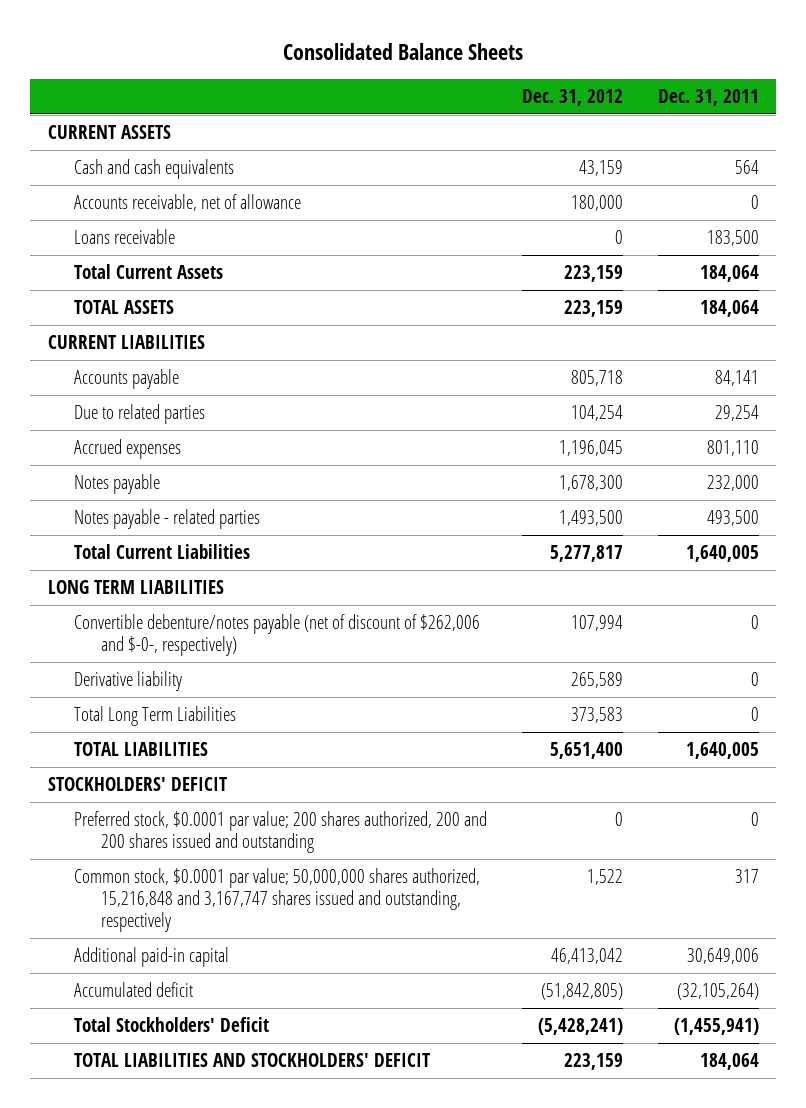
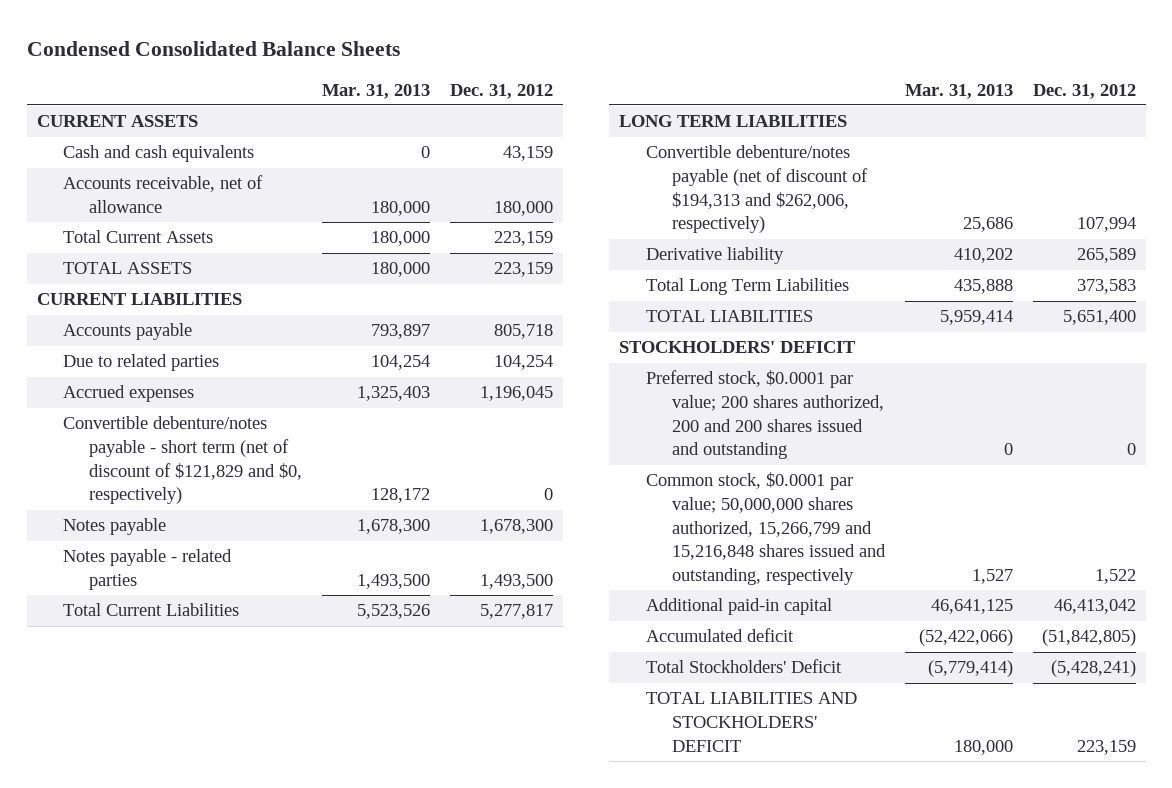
[283,42,524,60] Consolidated Balance Sheets -> [26,40,400,56] Condensed Consolidated Balance Sheets
[657,88,759,106] Dec. 31, 2011 -> none
none -> [321,83,430,99] Mar. 31, 2013
[74,229,176,245] Loans receivable -> none
none -> [62,416,303,505] Convertible debenture/notes payable - short term (net of discount of $121,829 and $0, respectively)
[74,614,481,657] Convertible debenture/notes payable (net of discount of $262,006 and $-0-, respectively) -> [645,145,868,234] Convertible debenture/notes payable (net of discount of $194,313 and $262,006, respectively)
[74,868,481,933] Common stock, $0.0001 par value; 50,000,000 shares authorized, 15,216,848 and 3,167,747 shares issued and outstanding, respectively -> [645,472,886,586] Common stock, $0.0001 par value; 50,000,000 shares authorized, 15,266,799 and 15,216,848 shares issued and outstanding, respectively

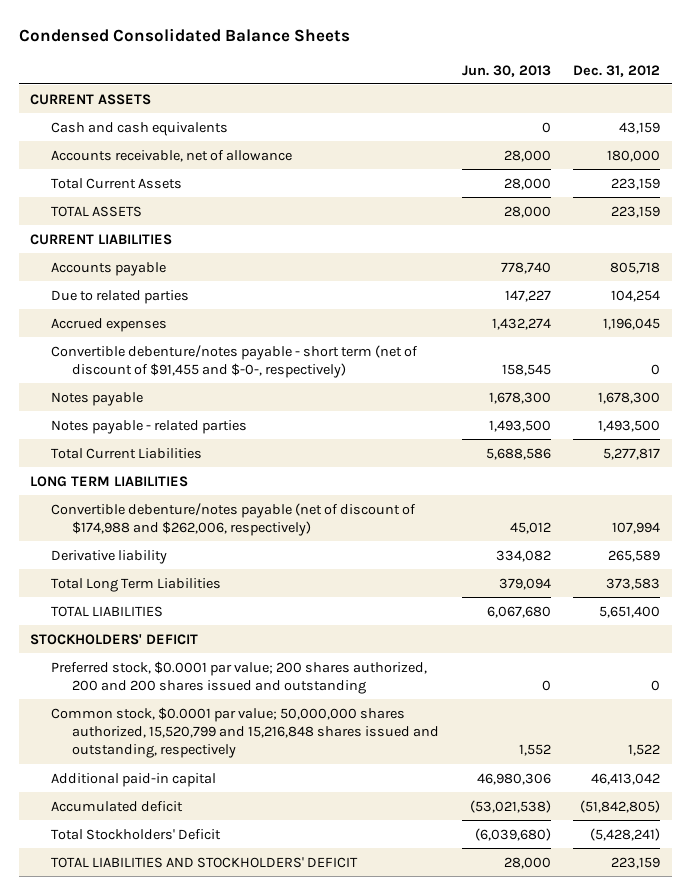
[321,83,430,99] Mar. 31, 2013 -> none
none -> [461,64,551,77] Jun. 30, 2013
[62,416,303,505] Convertible debenture/notes payable - short term (net of discount of $121,829 and $0, respectively) -> [50,344,418,378] Convertible debenture/notes payable - short term (net of discount of $91,455 and $-0-, respectively)
[645,145,868,234] Convertible debenture/notes payable (net of discount of $194,313 and $262,006, respectively) -> [50,502,416,536] Convertible debenture/notes payable (net of discount of $174,988 and $262,006, respectively)
[645,472,886,586] Common stock, $0.0001 par value; 50,000,000 shares authorized, 15,266,799 and 15,216,848 shares issued and outstanding, respectively -> [50,706,440,759] Common stock, $0.0001 par value; 50,000,000 shares authorized, 15,520,799 and 15,216,848 shares issued and outstanding, respectively

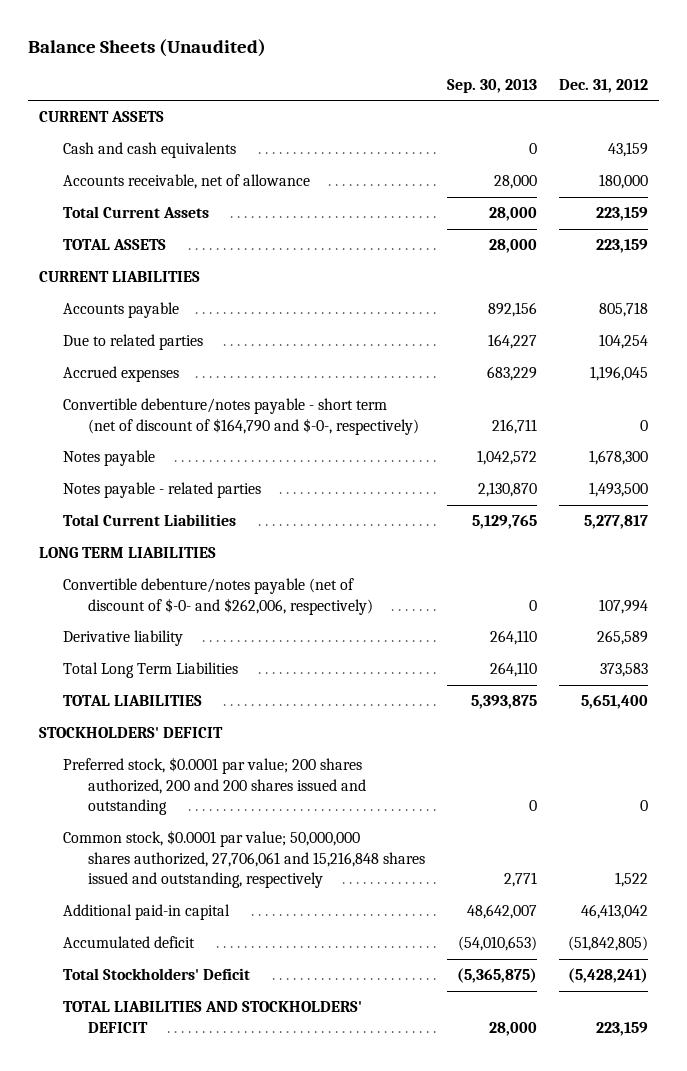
[18,28,350,43] Condensed Consolidated Balance Sheets -> [27,38,266,57] Balance Sheets (Unaudited)
[461,64,551,77] Jun. 30, 2013 -> none
none -> [446,78,537,93] Sep. 30, 2013
[50,344,418,378] Convertible debenture/notes payable - short term (net of discount of $91,455 and $-0-, respectively) -> [63,398,419,435] Convertible debenture/notes payable - short term (net of discount of $164,790 and $-0-, respectively)
[50,502,416,536] Convertible debenture/notes payable (net of discount of $174,988 and $262,006, respectively) -> [63,578,373,615] Convertible debenture/notes payable (net of discount of $-0- and $262,006, respectively)
[50,706,440,759] Common stock, $0.0001 par value; 50,000,000 shares authorized, 15,520,799 and 15,216,848 shares issued and outstanding, respectively -> [63,830,425,889] Common stock, $0.0001 par value; 50,000,000 shares authorized, 27,706,061 and 15,216,848 shares issued and outstanding, respectively

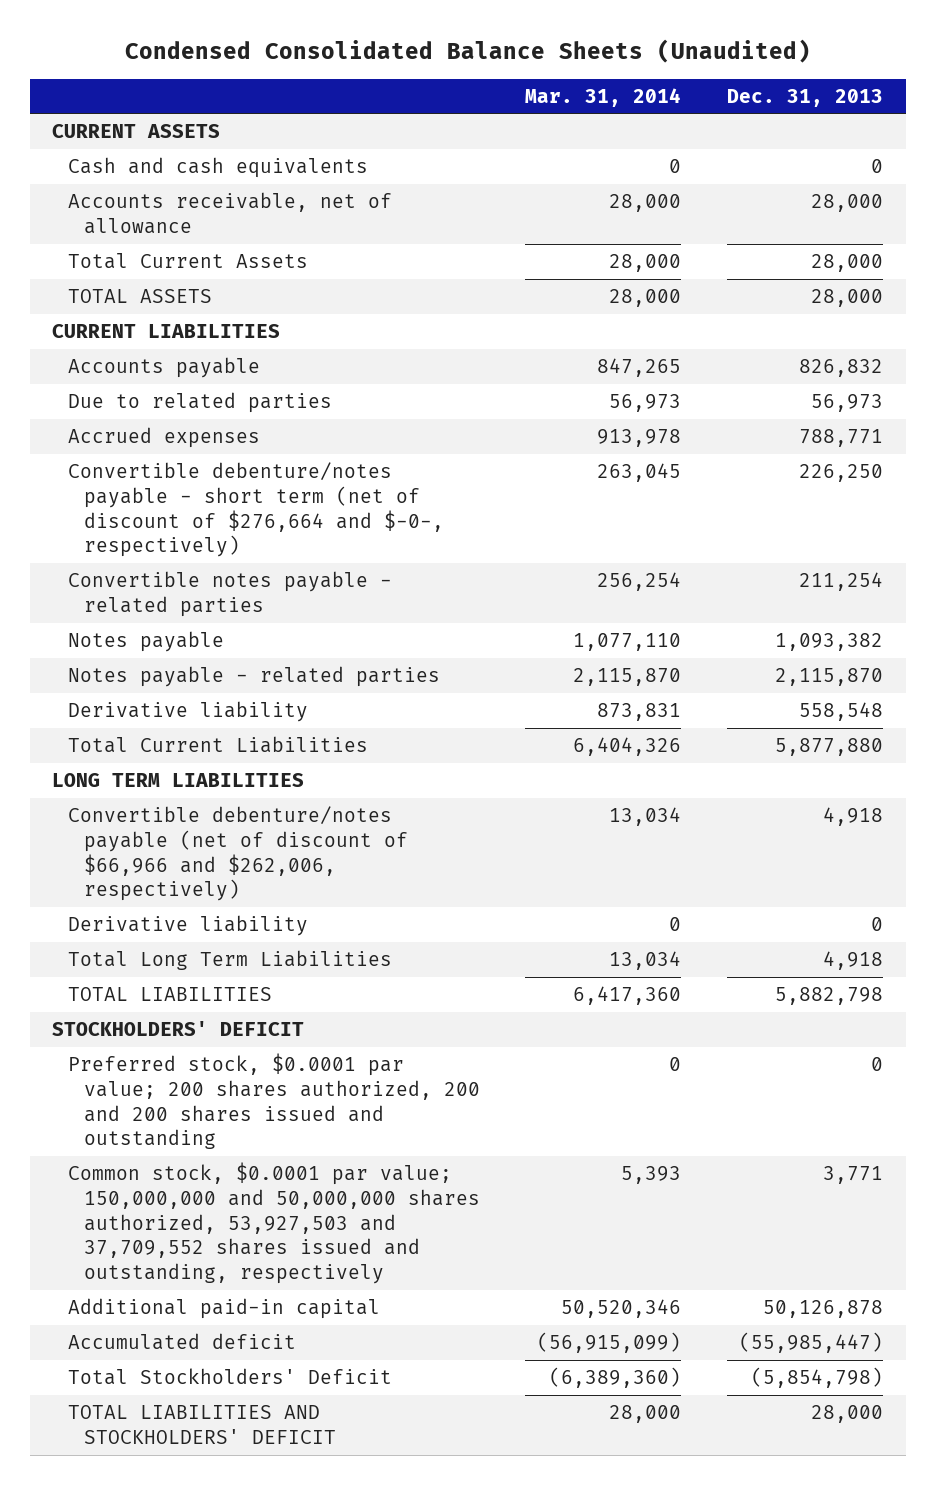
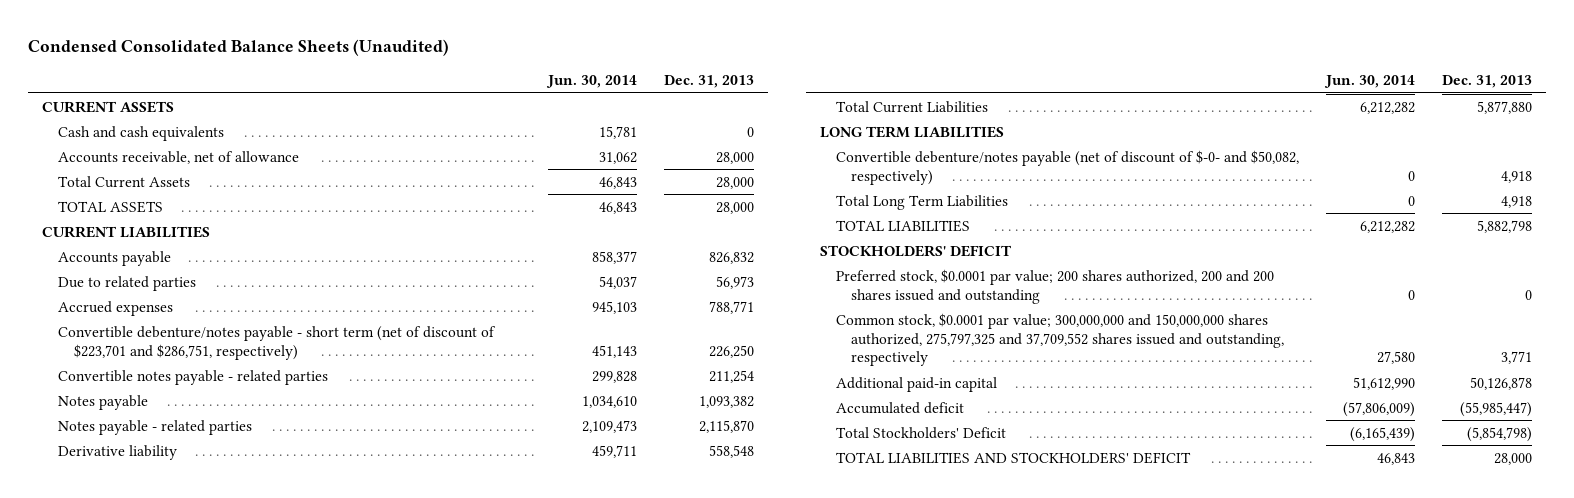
[525,87,682,107] Mar. 31, 2014 -> none
none -> [545,75,637,89] Jun. 30, 2014
[68,462,444,558] Convertible debenture/notes payable - short term (net of discount of $276,664 and $-0-, respectively) -> [57,325,496,360] Convertible debenture/notes payable - short term (net of discount of $223,701 and $286,751, respectively)
[68,915,309,937] Derivative liability -> none
[68,806,408,902] Convertible debenture/notes payable (net of discount of $66,966 and $262,006, respectively) -> [835,149,1299,185] Convertible debenture/notes payable (net of discount of $-0- and $50,082, respectively)
[68,1162,480,1285] Common stock, $0.0001 par value; 150,000,000 and 50,000,000 shares authorized, 53,927,503 and 37,709,552 shares issued and outstanding, respectively -> [835,312,1285,367] Common stock, $0.0001 par value; 300,000,000 and 150,000,000 shares authorized, 275,797,325 and 37,709,552 shares issued and outstanding, respectively

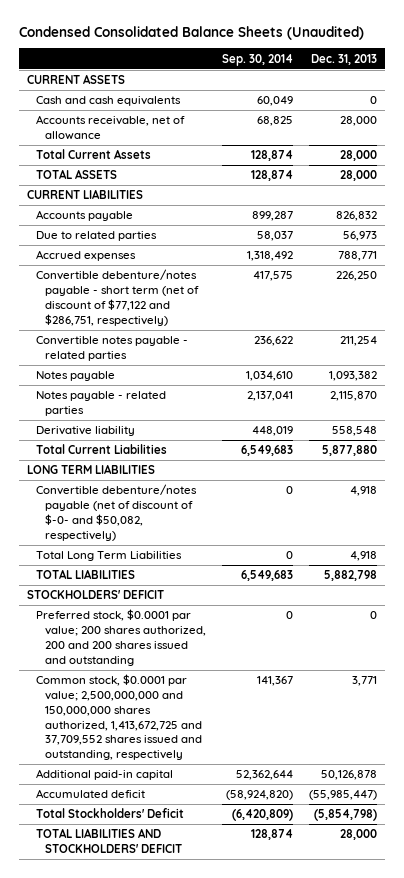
[545,75,637,89] Jun. 30, 2014 -> none
none -> [222,53,294,66] Sep. 30, 2014
[57,325,496,360] Convertible debenture/notes payable - short term (net of discount of $223,701 and $286,751, respectively) -> [36,269,200,326] Convertible debenture/notes payable - short term (net of discount of $77,122 and $286,751, respectively)
[835,312,1285,367] Common stock, $0.0001 par value; 300,000,000 and 150,000,000 shares authorized, 275,797,325 and 37,709,552 shares issued and outstanding, respectively -> [36,674,203,761] Common stock, $0.0001 par value; 2,500,000,000 and 150,000,000 shares authorized, 1,413,672,725 and 37,709,552 shares issued and outstanding, respectively

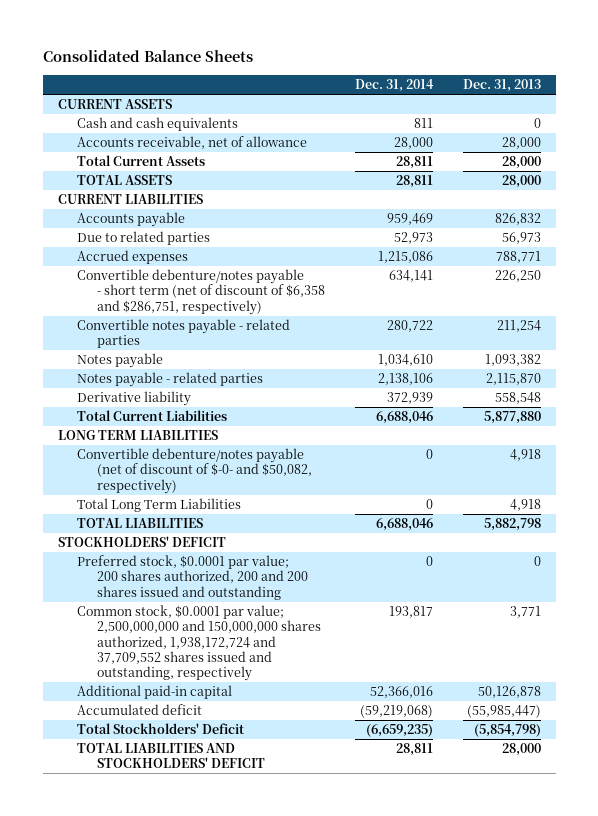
[18,25,364,40] Condensed Consolidated Balance Sheets (Unaudited) -> [42,50,253,63] Consolidated Balance Sheets
[222,53,294,66] Sep. 30, 2014 -> none
none -> [354,79,434,93] Dec. 31, 2014
[36,269,200,326] Convertible debenture/notes payable - short term (net of discount of $77,122 and $286,751, respectively) -> [77,269,325,315] Convertible debenture/notes payable - short term (net of discount of $6,358 and $286,751, respectively)
[36,674,203,761] Common stock, $0.0001 par value; 2,500,000,000 and 150,000,000 shares authorized, 1,413,672,725 and 37,709,552 shares issued and outstanding, respectively -> [77,605,321,682] Common stock, $0.0001 par value; 2,500,000,000 and 150,000,000 shares authorized, 1,938,172,724 and 37,709,552 shares issued and outstanding, respectively

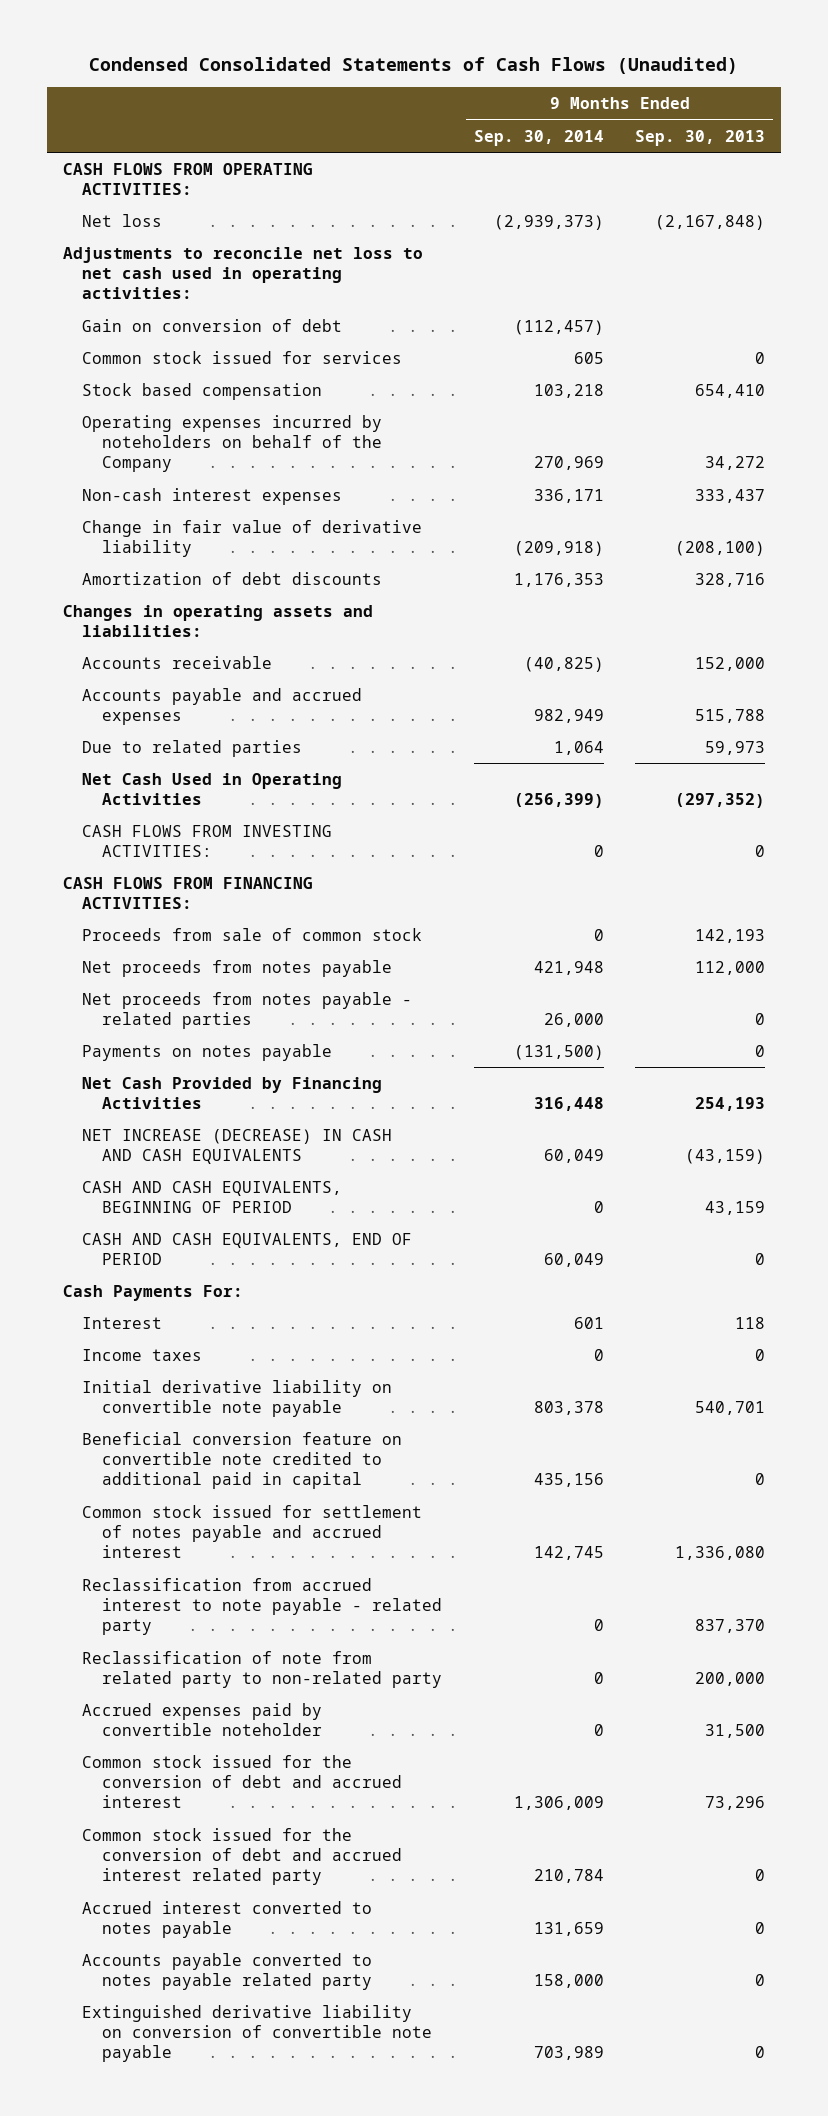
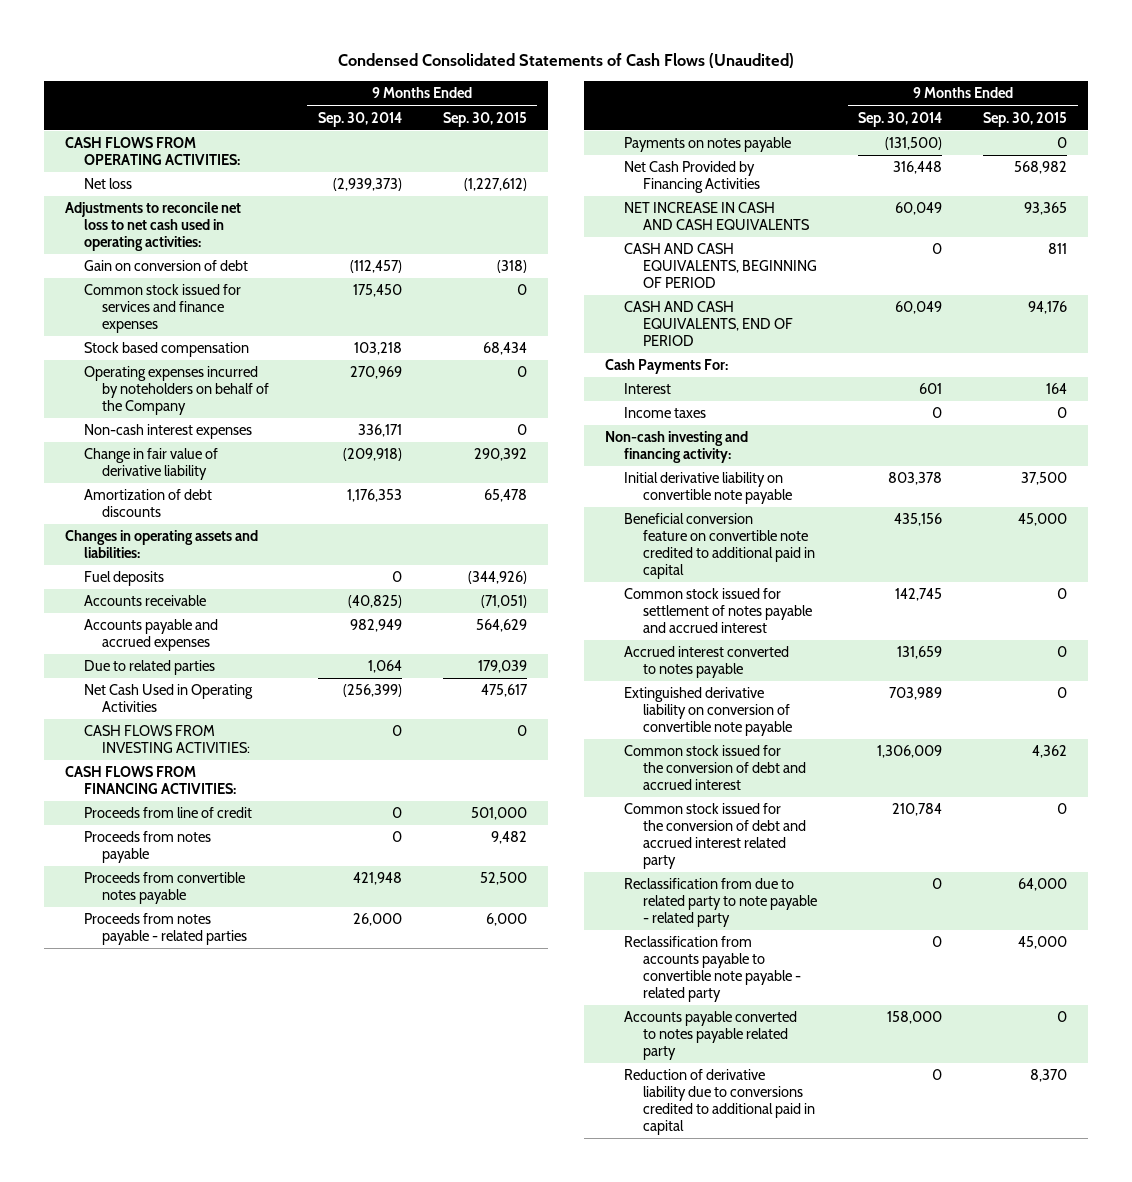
[635,129,766,146] Sep. 30, 2013 -> none
none -> [443,111,528,127] Sep. 30, 2015
[82,350,403,364] Common stock issued for services -> [83,284,241,334] Common stock issued for services and finance expenses
[573,351,604,364] 605 -> [352,284,402,298] 175,450
none -> [83,571,164,587] Fuel deposits
[82,927,423,941] Proceeds from sale of common stock -> none
none -> [83,807,252,819] Proceeds from line of credit
[82,959,393,977] Net proceeds from notes payable -> [83,831,211,864] Proceeds from notes payable
[533,960,604,975] 421,948 -> [391,831,402,843] 0
none -> [83,872,245,905] Proceeds from convertible notes payable
[82,991,413,1029] Net proceeds from notes payable - related parties -> [83,913,248,946] Proceeds from notes payable - related parties
[82,1128,393,1164] NET INCREASE (DECREASE) IN CASH AND CASH EQUIVALENTS -> [623,202,810,231] NET INCREASE IN CASH AND CASH EQUIVALENTS
none -> [604,431,748,464] Non-cash investing and financing activity:
[82,1577,442,1636] Reclassification from accrued interest to note payable - related party -> none
[82,1650,442,1688] Reclassification of note from related party to non-related party -> none
[82,1702,323,1736] Accrued expenses paid by convertible noteholder -> none
[82,1900,373,1938] Accrued interest converted to notes payable -> [623,646,789,679] Accrued interest converted to notes payable
[82,2004,432,2063] Extinguished derivative liability on conversion of convertible note payable -> [623,687,792,737] Extinguished derivative liability on conversion of convertible note payable
none -> [623,878,817,928] Reclassification from due to related party to note payable - related party
none -> [623,936,801,1003] Reclassification from accounts payable to convertible note payable - related party
none -> [623,1069,815,1136] Reduction of derivative liability due to conversions credited to additional paid in capital

